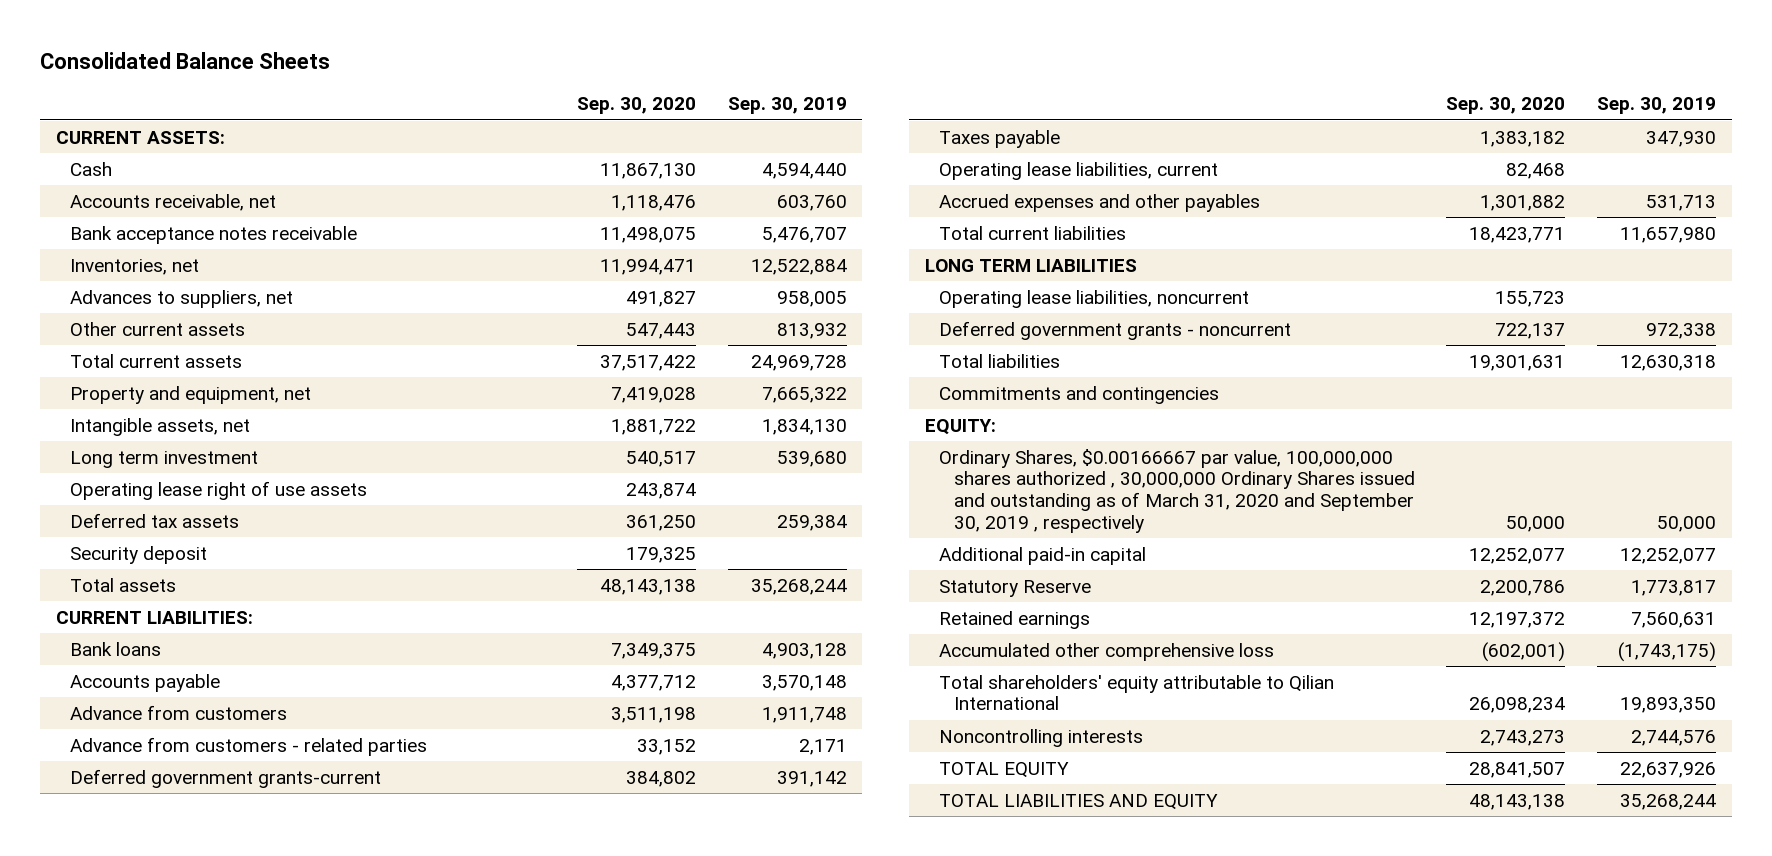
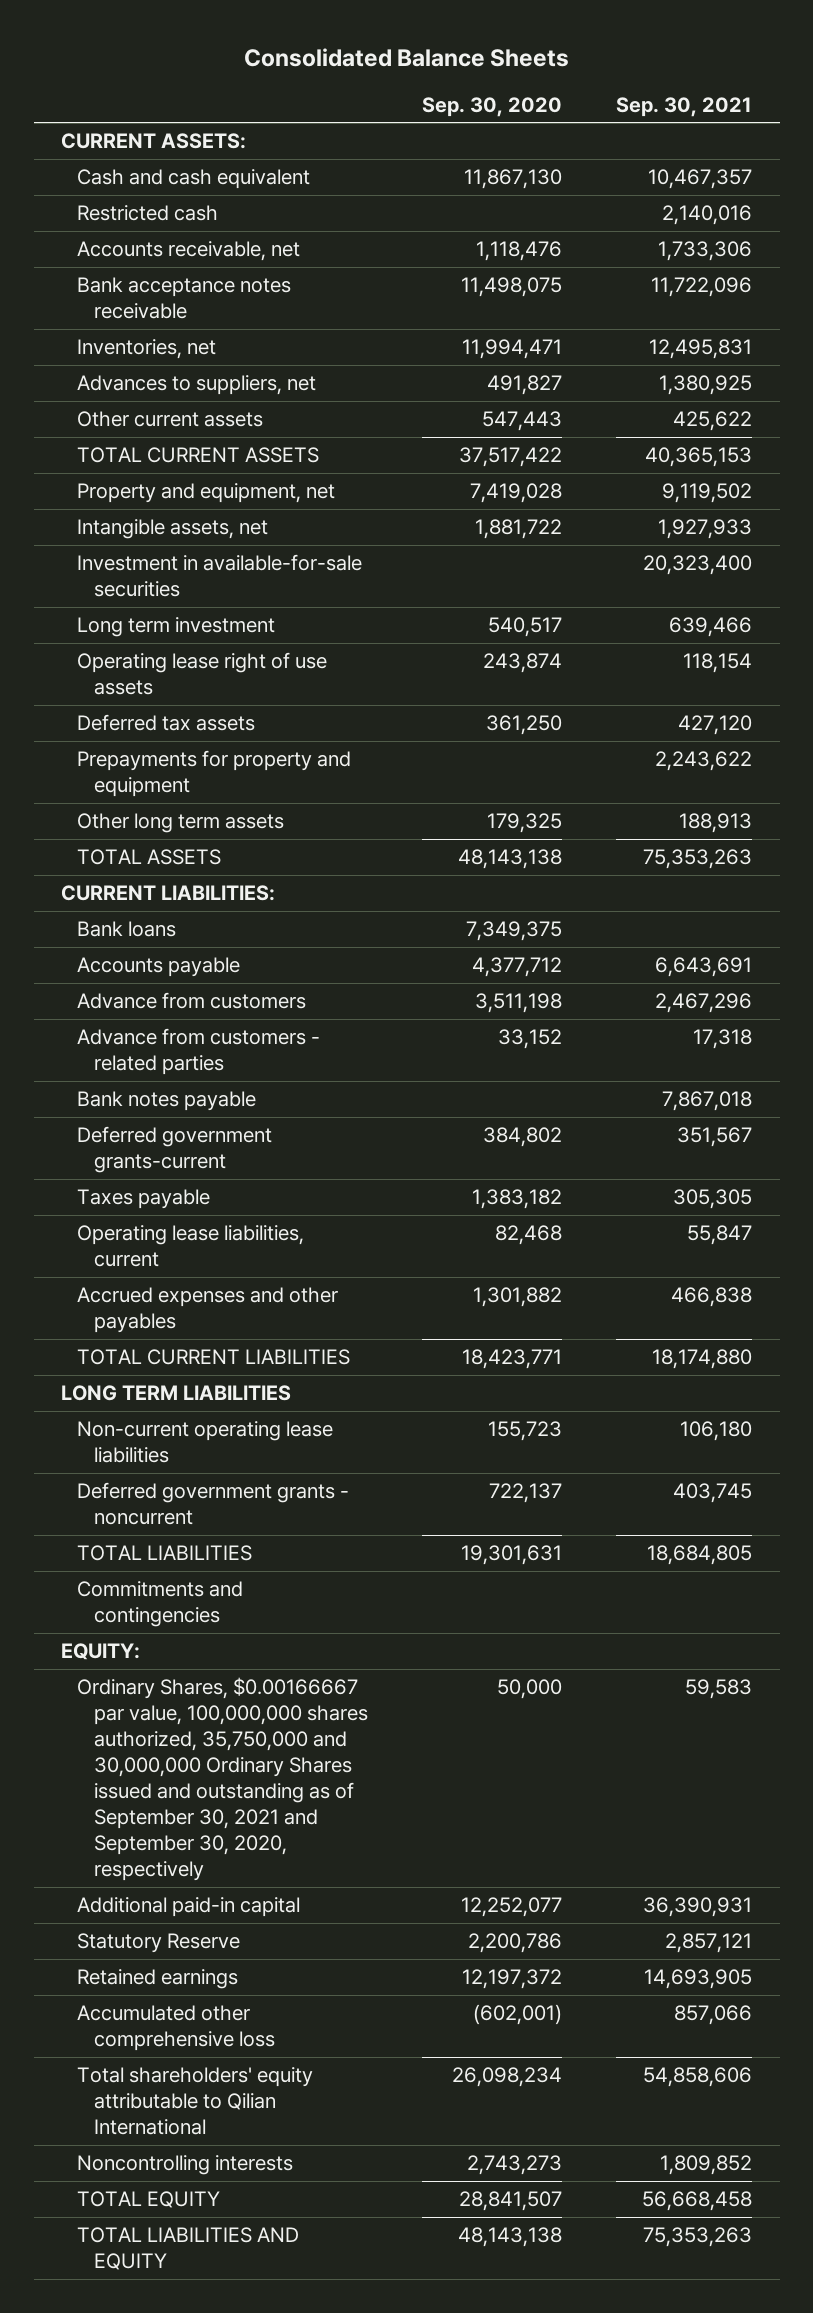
[727,97,847,115] Sep. 30, 2019 -> none
none -> [616,96,753,117] Sep. 30, 2021
[69,161,112,176] Cash -> [77,169,311,190] Cash and cash equivalent
none -> [77,205,219,222] Restricted cash
[69,353,242,368] Total current assets -> [77,447,320,464] TOTAL CURRENT ASSETS
none -> [77,554,363,598] Investment in available-for-sale securities
none -> [77,750,352,798] Prepayments for property and equipment
[69,545,207,564] Security deposit -> [77,813,285,834] Other long term assets
[69,577,176,592] Total assets -> [77,849,222,866] TOTAL ASSETS
none -> [77,1091,257,1112] Bank notes payable
[939,225,1127,240] Total current liabilities -> [77,1349,351,1366] TOTAL CURRENT LIABILITIES
[939,289,1250,308] Operating lease liabilities, noncurrent -> [77,1421,334,1464] Non-current operating lease liabilities
[939,353,1061,368] Total liabilities -> [77,1545,253,1562] TOTAL LIABILITIES
[939,448,1415,533] Ordinary Shares, $0.00166667 par value, 100,000,000 shares authorized , 30,000,000 Ordinary Shares issued and outstanding as of March 31, 2020 and September 30, 2019 , respectively -> [77,1677,368,1882] Ordinary Shares, $0.00166667 par value, 100,000,000 shares authorized, 35,750,000 and 30,000,000 Ordinary Shares issued and outstanding as of September 30, 2021 and September 30, 2020, respectively

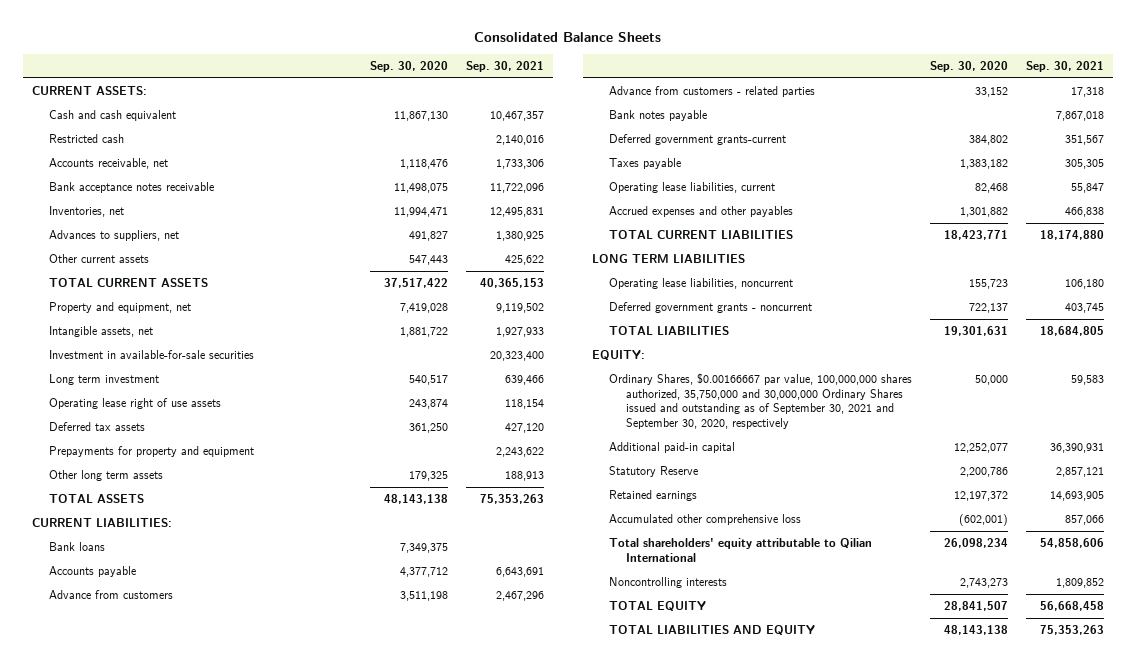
[77,1421,334,1464] Non-current operating lease liabilities -> [609,278,794,290] Operating lease liabilities, noncurrent
[77,1581,244,1628] Commitments and contingencies -> none

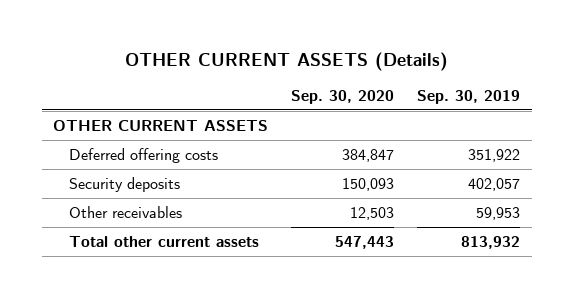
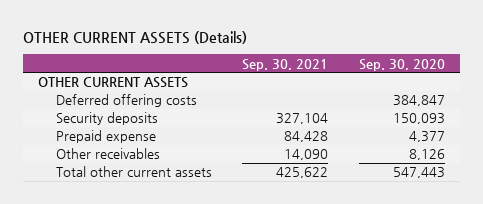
[417,89,521,104] Sep. 30, 2019 -> none
none -> [242,58,329,71] Sep. 30, 2021
none -> [55,130,156,144] Prepaid expense
[350,206,395,220] 12,503 -> [408,149,445,161] 8,126

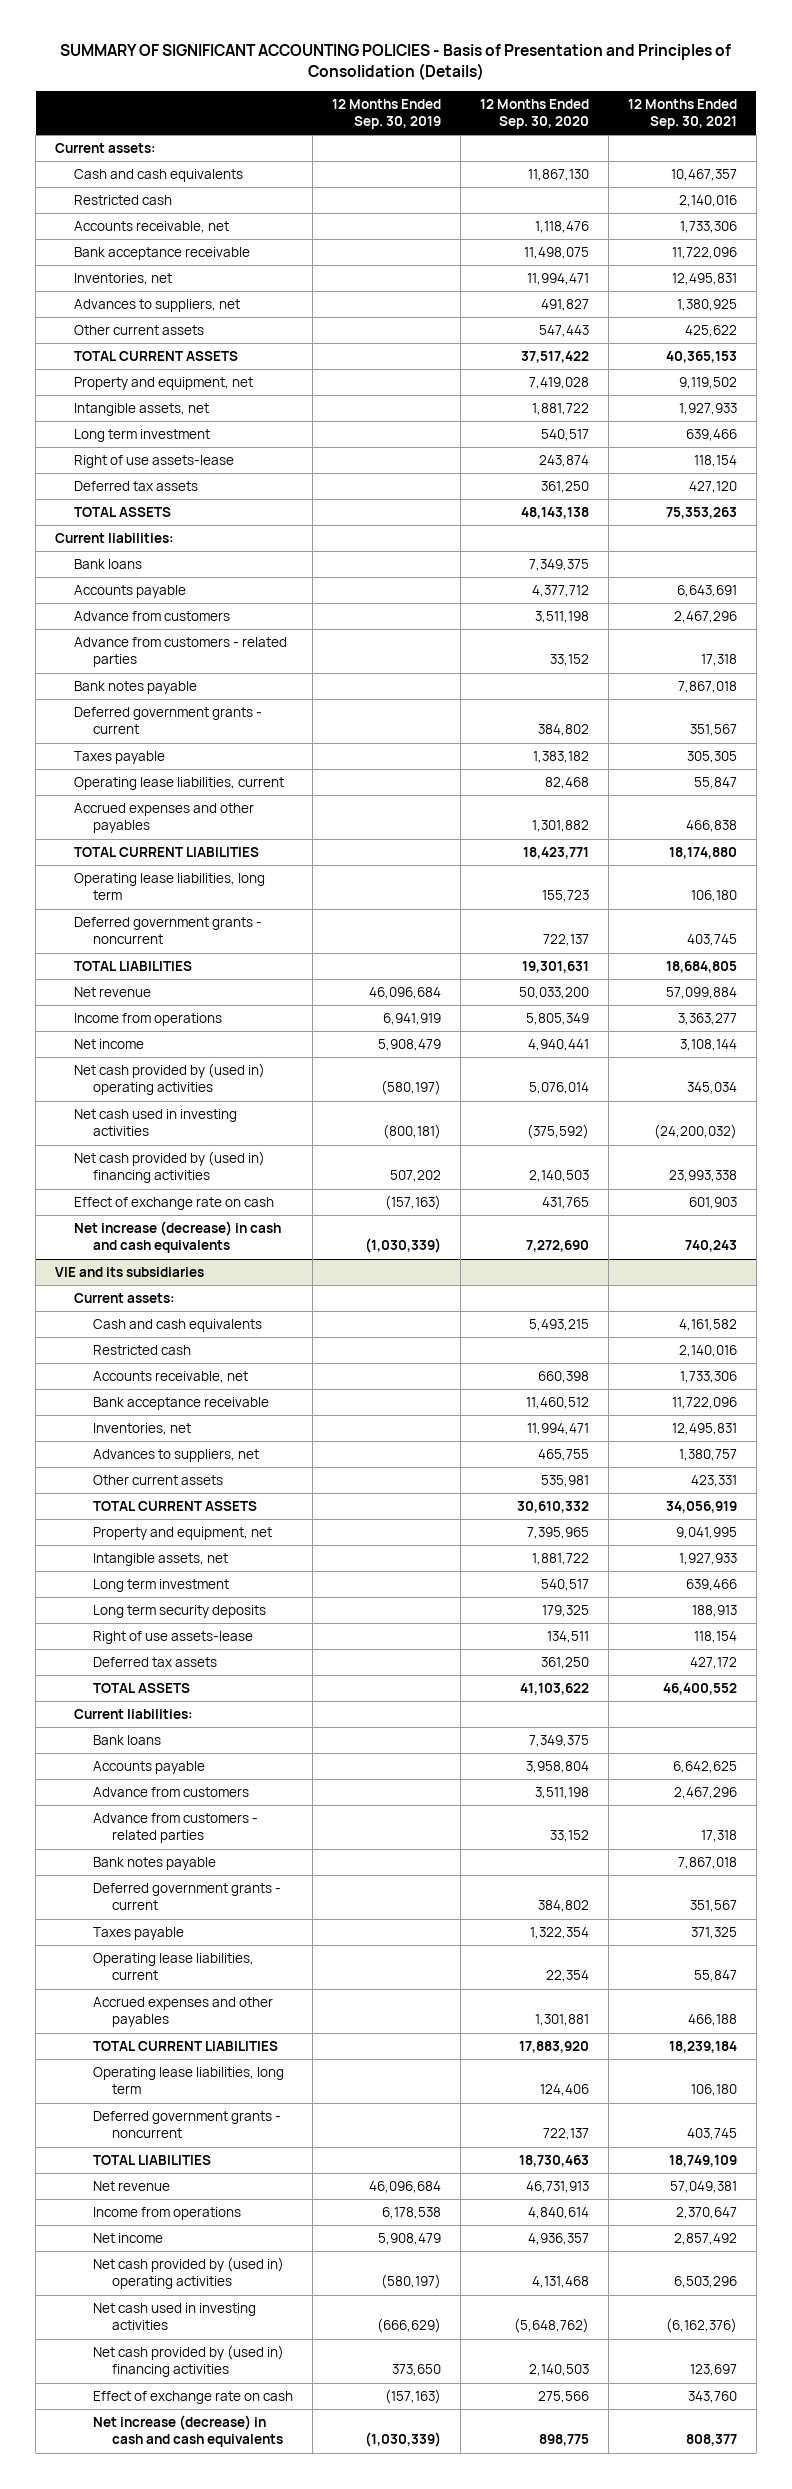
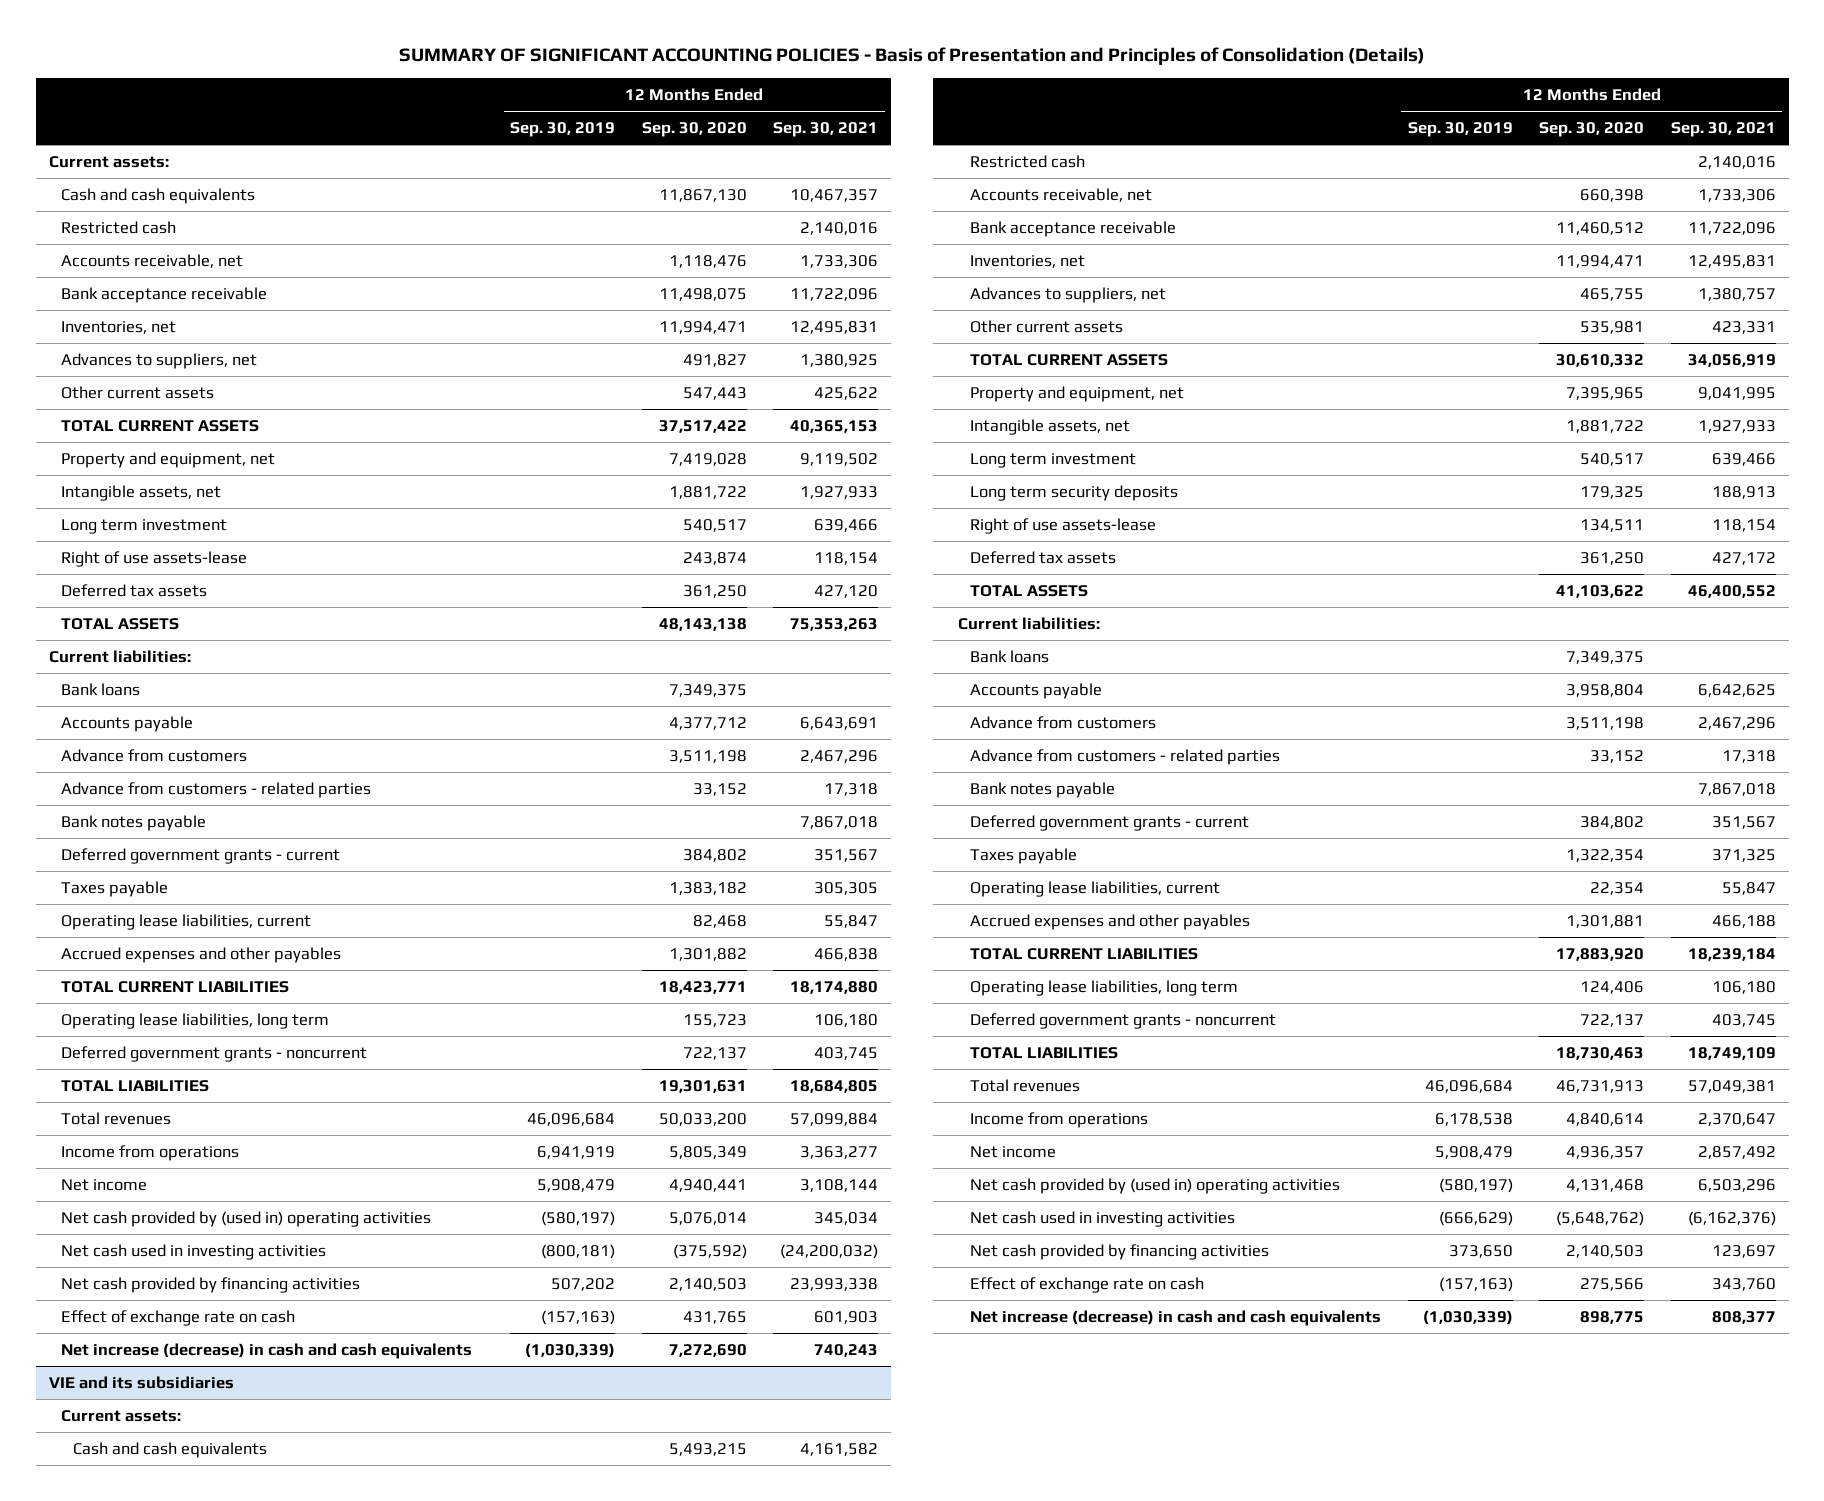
[74,987,152,998] Net revenue -> [60,1111,171,1125] Total revenues
[74,1151,266,1184] Net cash provided by (used in) financing activities -> [60,1276,360,1293] Net cash provided by financing activities
[93,2181,171,2192] Net revenue -> [970,1078,1081,1092] Total revenues
[93,2345,285,2378] Net cash provided by (used in) financing activities -> [970,1243,1270,1260] Net cash provided by financing activities

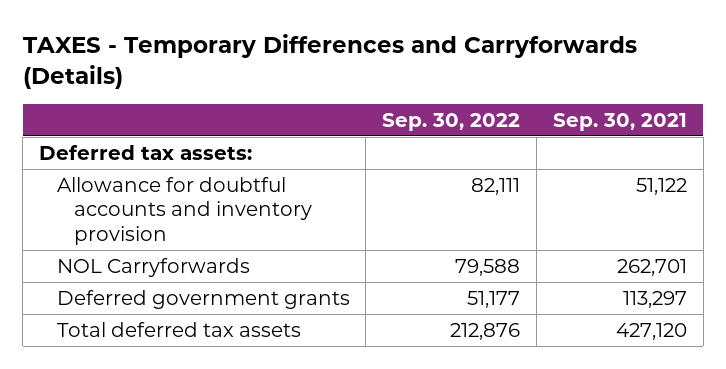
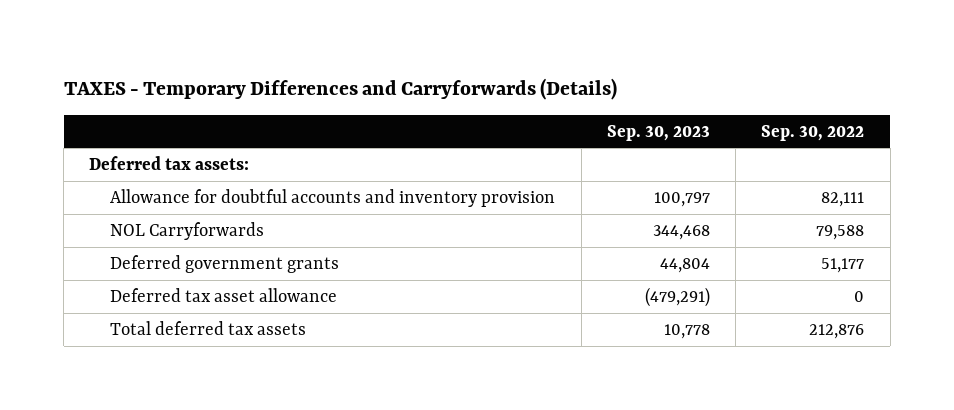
[552,112,687,131] Sep. 30, 2021 -> none
none -> [606,124,710,141] Sep. 30, 2023
none -> [110,288,338,303] Deferred tax asset allowance

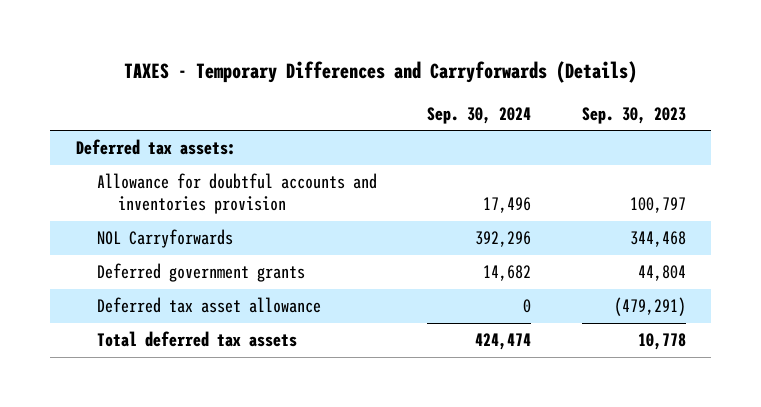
[761,124,865,141] Sep. 30, 2022 -> none
none -> [427,106,532,124] Sep. 30, 2024
[110,189,556,208] Allowance for doubtful accounts and inventory provision -> [96,173,377,214] Allowance for doubtful accounts and inventories provision

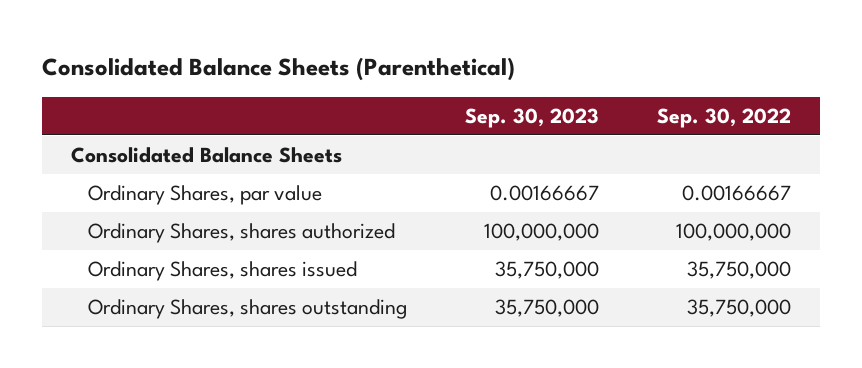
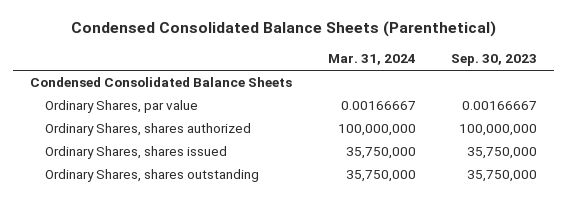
[42,57,516,82] Consolidated Balance Sheets (Parenthetical) -> [70,21,496,38] Condensed Consolidated Balance Sheets (Parenthetical)
[657,107,792,128] Sep. 30, 2022 -> none
none -> [327,54,416,66] Mar. 31, 2024
[71,147,343,164] Consolidated Balance Sheets -> [30,77,293,88] Condensed Consolidated Balance Sheets

